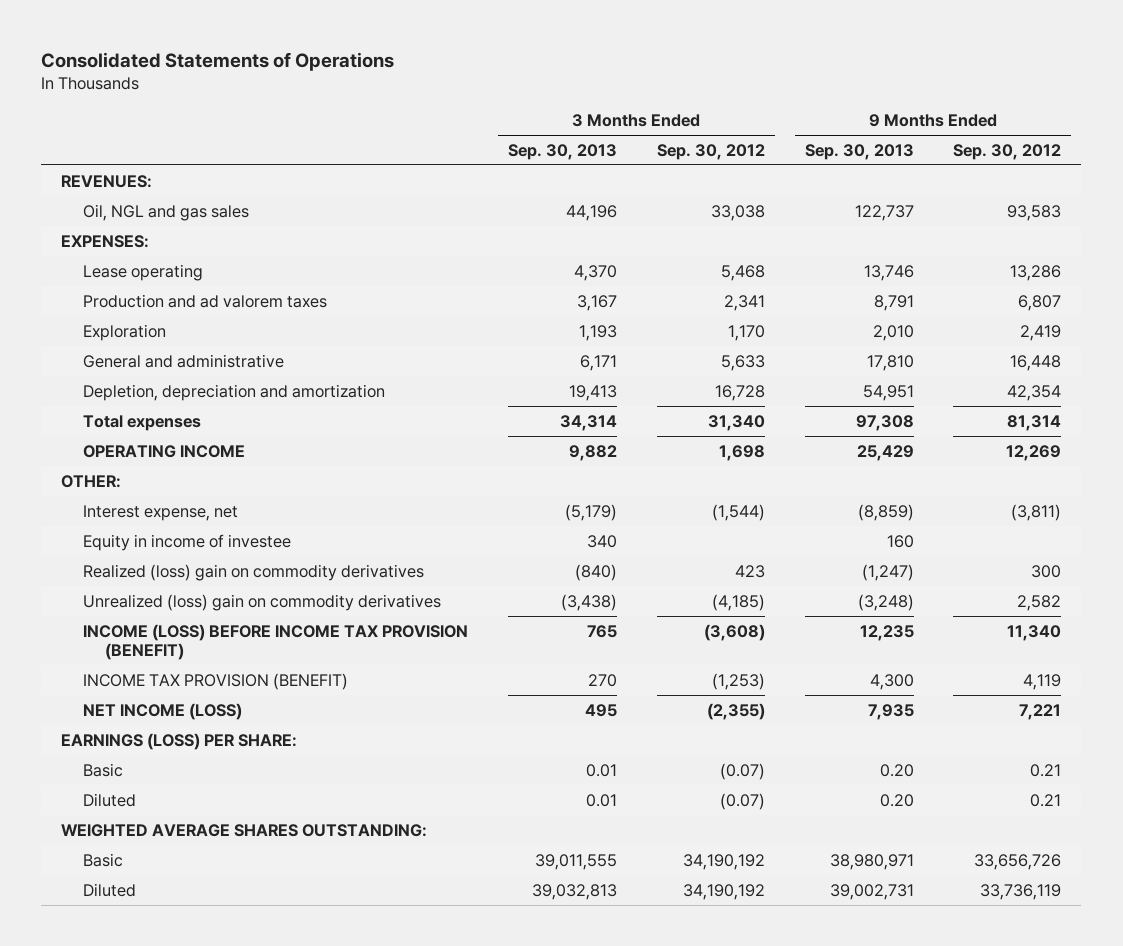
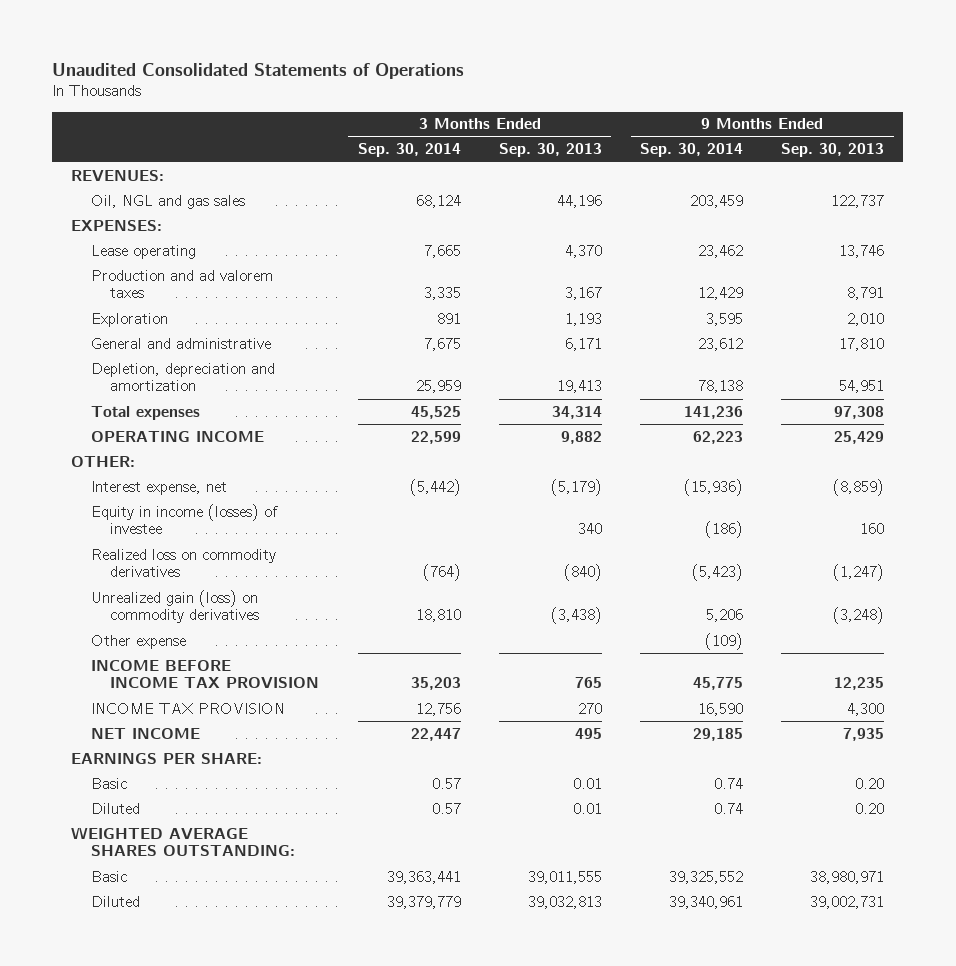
[41,51,395,71] Consolidated Statements of Operations -> [52,62,465,79] Unaudited Consolidated Statements of Operations
[656,143,765,160] Sep. 30, 2012 -> none
[953,143,1062,160] Sep. 30, 2012 -> none
none -> [357,143,461,158] Sep. 30, 2014
none -> [640,143,744,158] Sep. 30, 2014
[82,533,291,551] Equity in income of investee -> [90,503,278,535] Equity in income (losses) of investee
[82,563,424,581] Realized (loss) gain on commodity derivatives -> [90,548,276,578] Realized loss on commodity derivatives
[82,593,441,611] Unrealized (loss) gain on commodity derivatives -> [90,589,260,624] Unrealized gain (loss) on commodity derivatives
none -> [90,634,186,649] Other expense
[82,623,468,661] INCOME (LOSS) BEFORE INCOME TAX PROVISION (BENEFIT) -> [90,659,320,689] INCOME BEFORE INCOME TAX PROVISION
[82,672,348,690] INCOME TAX PROVISION (BENEFIT) -> [90,702,285,714] INCOME TAX PROVISION
[82,702,242,720] NET INCOME (LOSS) -> [90,727,200,739] NET INCOME
[61,732,298,750] EARNINGS (LOSS) PER SHARE: -> [71,752,263,764] EARNINGS PER SHARE:

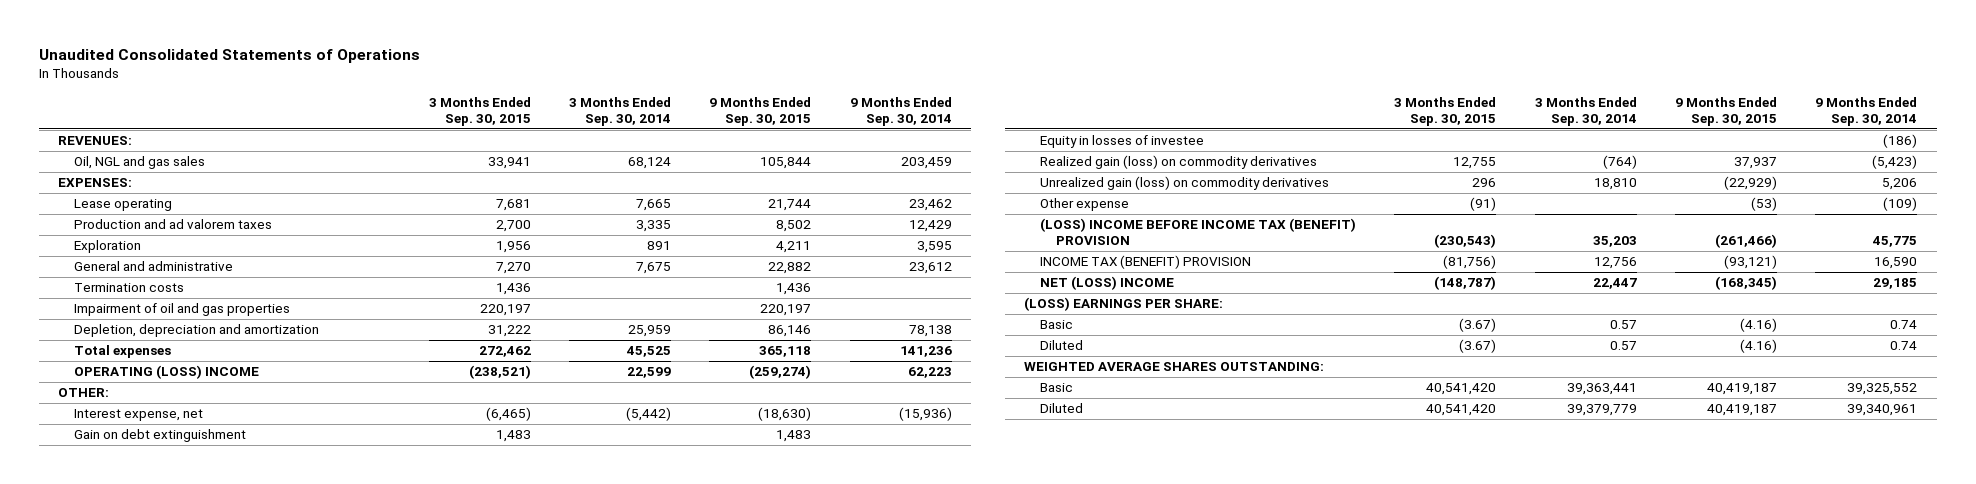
[498,143,602,158] Sep. 30, 2013 -> none
[781,143,885,158] Sep. 30, 2013 -> none
none -> [428,96,531,126] 3 Months Ended Sep. 30, 2015
none -> [709,96,812,126] 9 Months Ended Sep. 30, 2015
none -> [74,283,185,293] Termination costs
none -> [74,303,291,317] Impairment of oil and gas properties
[90,430,264,442] OPERATING INCOME -> [74,365,260,380] OPERATING (LOSS) INCOME
none -> [74,429,247,443] Gain on debt extinguishment
[90,503,278,535] Equity in income (losses) of investee -> [1039,135,1204,149] Equity in losses of investee
[90,548,276,578] Realized loss on commodity derivatives -> [1039,155,1317,170] Realized gain (loss) on commodity derivatives
[90,659,320,689] INCOME BEFORE INCOME TAX PROVISION -> [1039,218,1356,246] (LOSS) INCOME BEFORE INCOME TAX (BENEFIT) PROVISION
[90,702,285,714] INCOME TAX PROVISION -> [1039,255,1251,270] INCOME TAX (BENEFIT) PROVISION
[90,727,200,739] NET INCOME -> [1039,276,1174,291] NET (LOSS) INCOME
[71,752,263,764] EARNINGS PER SHARE: -> [1023,297,1223,312] (LOSS) EARNINGS PER SHARE:

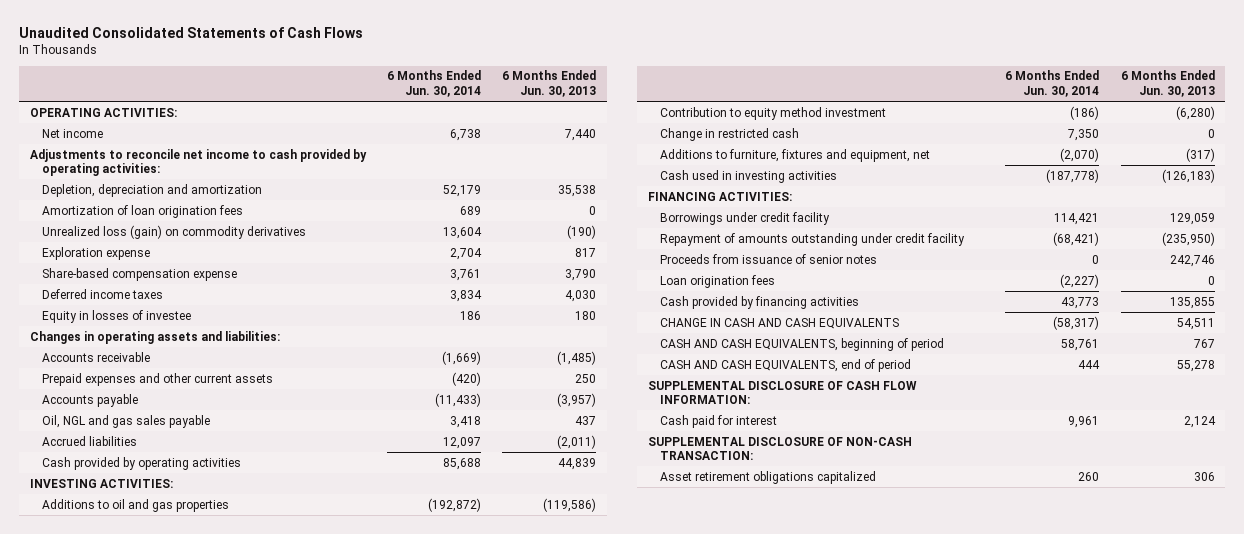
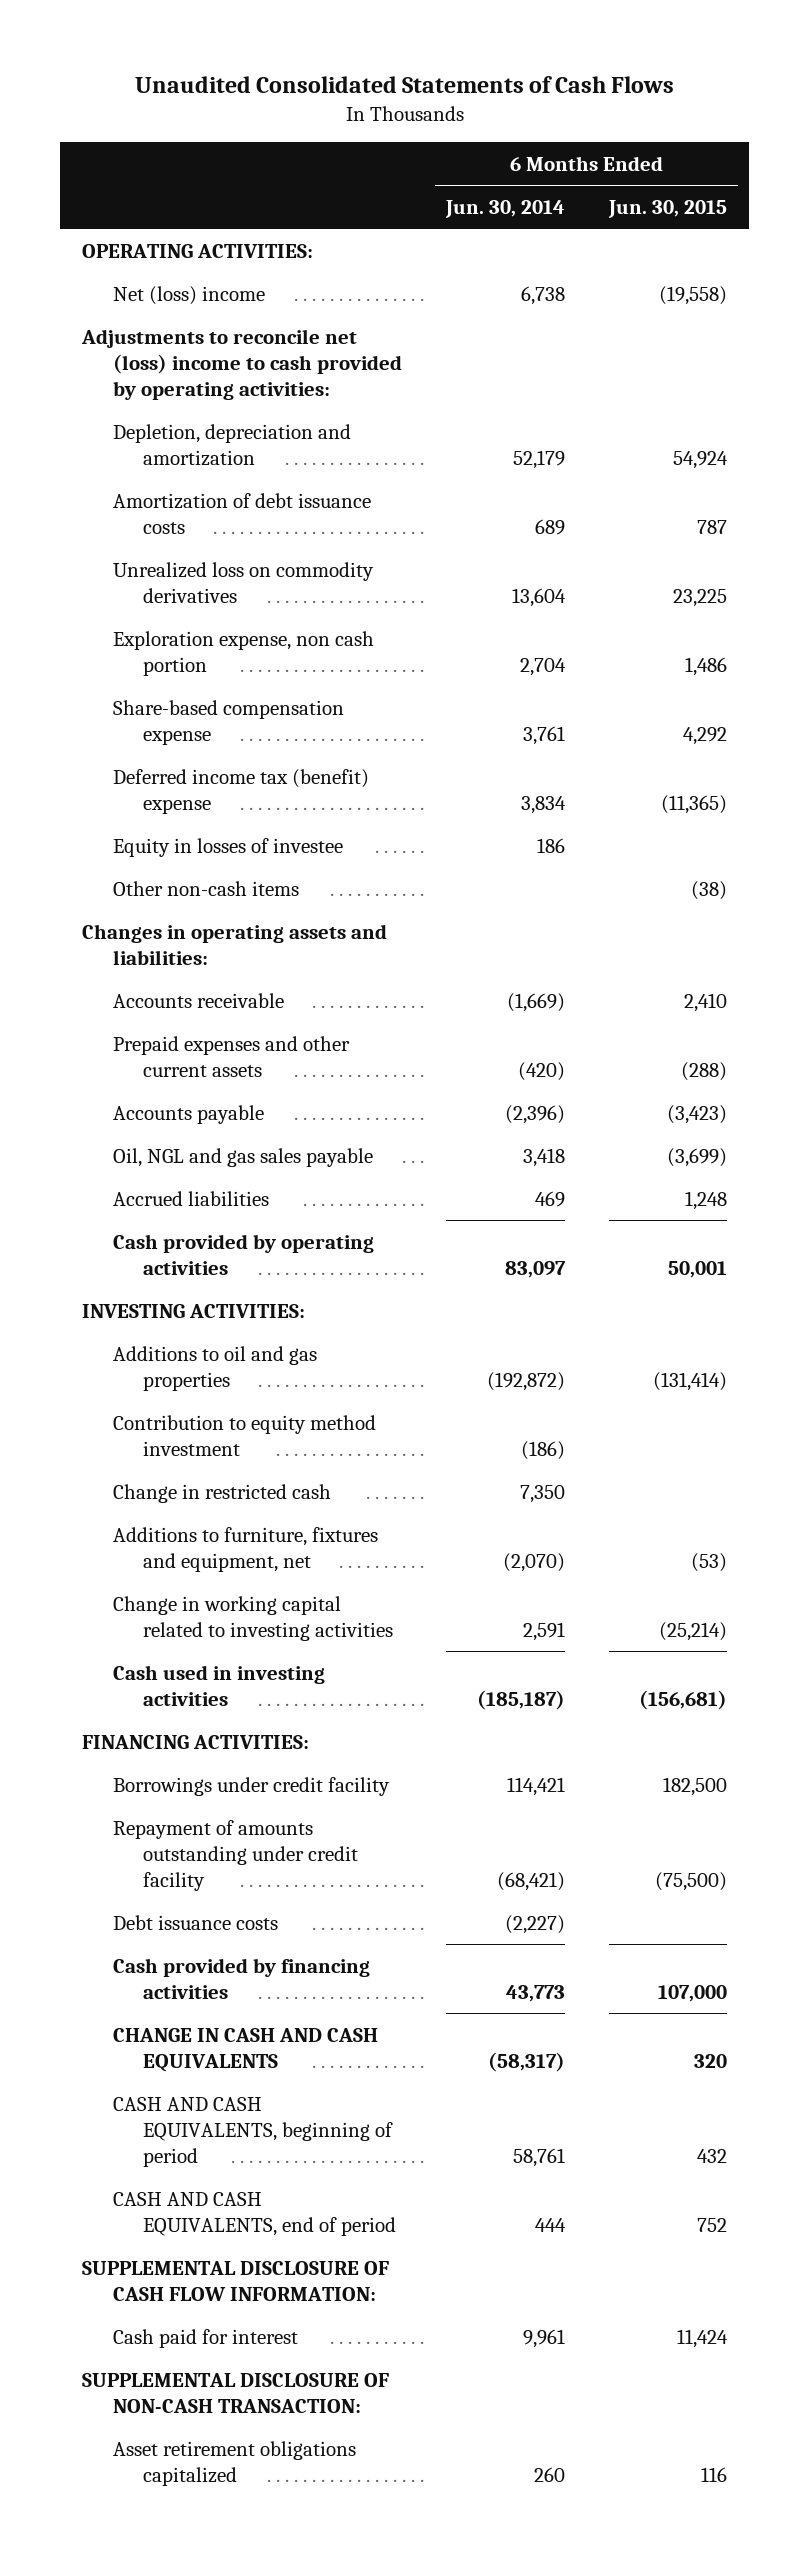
[502,70,597,97] 6 Months Ended Jun. 30, 2013 -> none
none -> [608,199,728,218] Jun. 30, 2015
[42,128,104,138] Net income -> [112,285,265,305] Net (loss) income
[29,148,367,177] Adjustments to reconcile net income to cash provided by operating activities: -> [81,328,402,400] Adjustments to reconcile net (loss) income to cash provided by operating activities:
[42,204,244,218] Amortization of loan origination fees -> [112,492,371,534] Amortization of debt issuance costs
[42,224,307,239] Unrealized loss (gain) on commodity derivatives -> [112,561,374,603] Unrealized loss on commodity derivatives
[42,246,151,260] Exploration expense -> [112,630,374,676] Exploration expense, non cash portion
[42,288,164,299] Deferred income taxes -> [112,768,369,814] Deferred income tax (benefit) expense
none -> [112,880,299,896] Other non-cash items
[435,392,482,407] (11,433) -> [504,1104,565,1124] (2,396)
[443,436,482,449] 12,097 -> [534,1190,565,1207] 469
[443,457,482,470] 85,688 -> [504,1260,566,1278] 83,097
none -> [112,1595,394,1641] Change in working capital related to investing activities
[1046,168,1100,183] (187,778) -> [476,1689,565,1710] (185,187)
[660,253,878,264] Proceeds from issuance of senior notes -> none
[660,274,776,288] Loan origination fees -> [112,1914,278,1930] Debt issuance costs

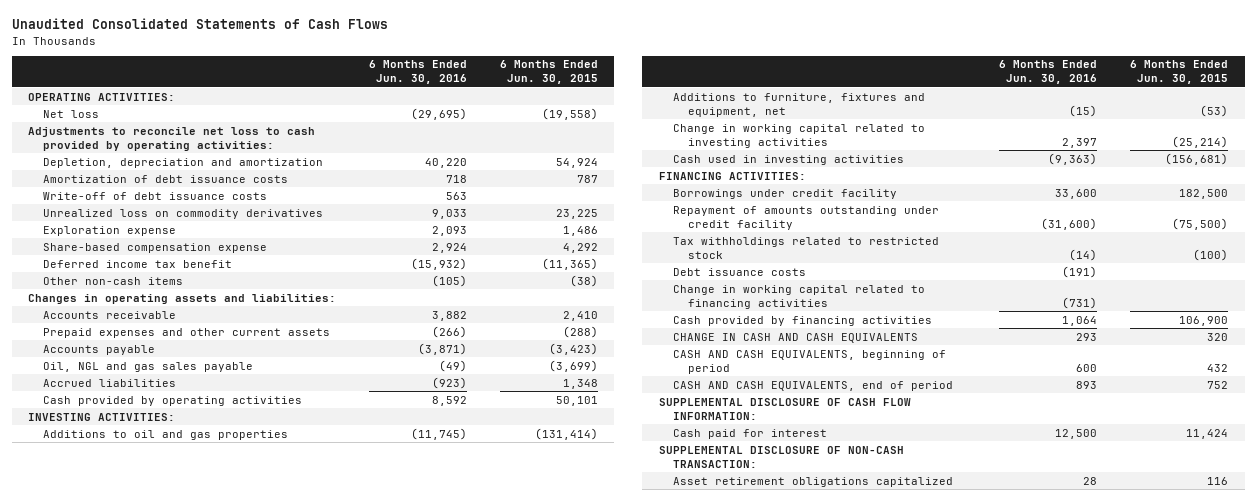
[444,199,565,218] Jun. 30, 2014 -> none
none -> [369,60,468,85] 6 Months Ended Jun. 30, 2016
[112,285,265,305] Net (loss) income -> [43,109,100,118] Net loss
[81,328,402,400] Adjustments to reconcile net (loss) income to cash provided by operating activities: -> [28,126,316,151] Adjustments to reconcile net loss to cash provided by operating activities:
none -> [43,191,268,200] Write-off of debt issuance costs
[112,630,374,676] Exploration expense, non cash portion -> [43,225,177,236] Exploration expense
[112,837,343,857] Equity in losses of investee -> none
[112,768,369,814] Deferred income tax (benefit) expense -> [43,259,233,268] Deferred income tax benefit
[685,1190,728,1210] 1,248 -> [562,378,598,389] 1,348
[668,1260,728,1278] 50,001 -> [555,395,598,406] 50,101
[112,1414,376,1456] Contribution to equity method investment -> none
[112,1483,331,1503] Change in restricted cash -> none
none -> [673,236,940,259] Tax withholdings related to restricted stock
none -> [673,284,926,309] Change in working capital related to financing activities
[658,1984,728,2002] 107,000 -> [1179,315,1229,326] 106,900

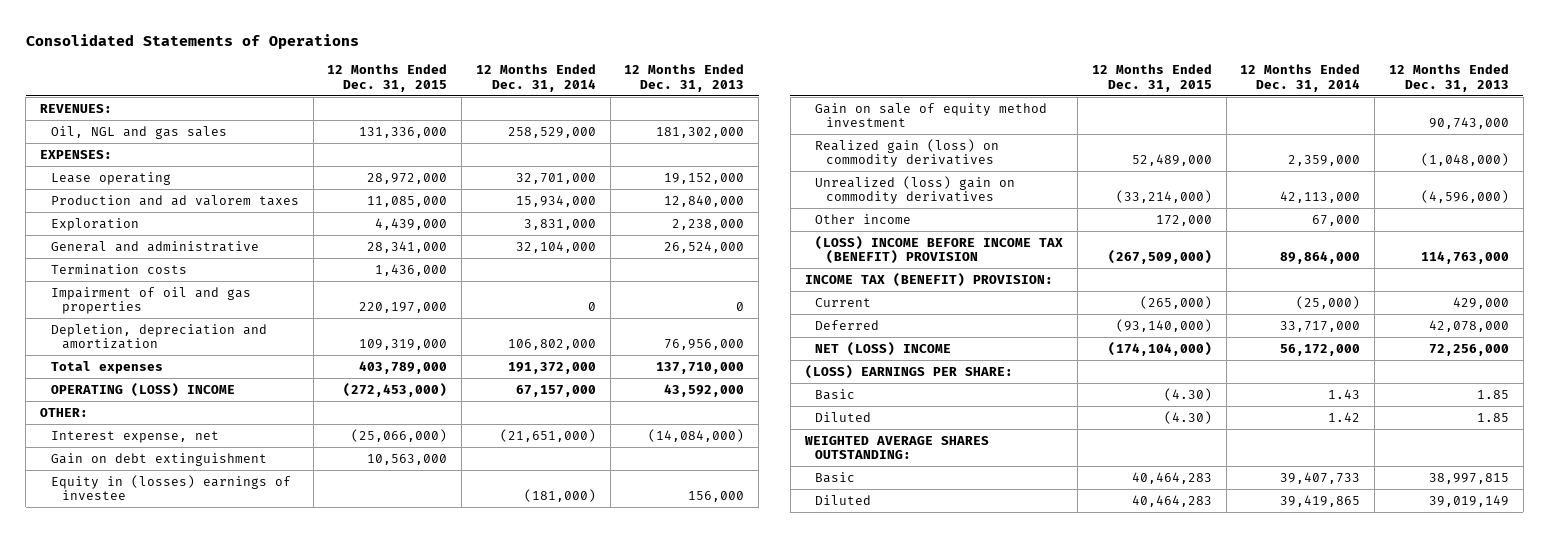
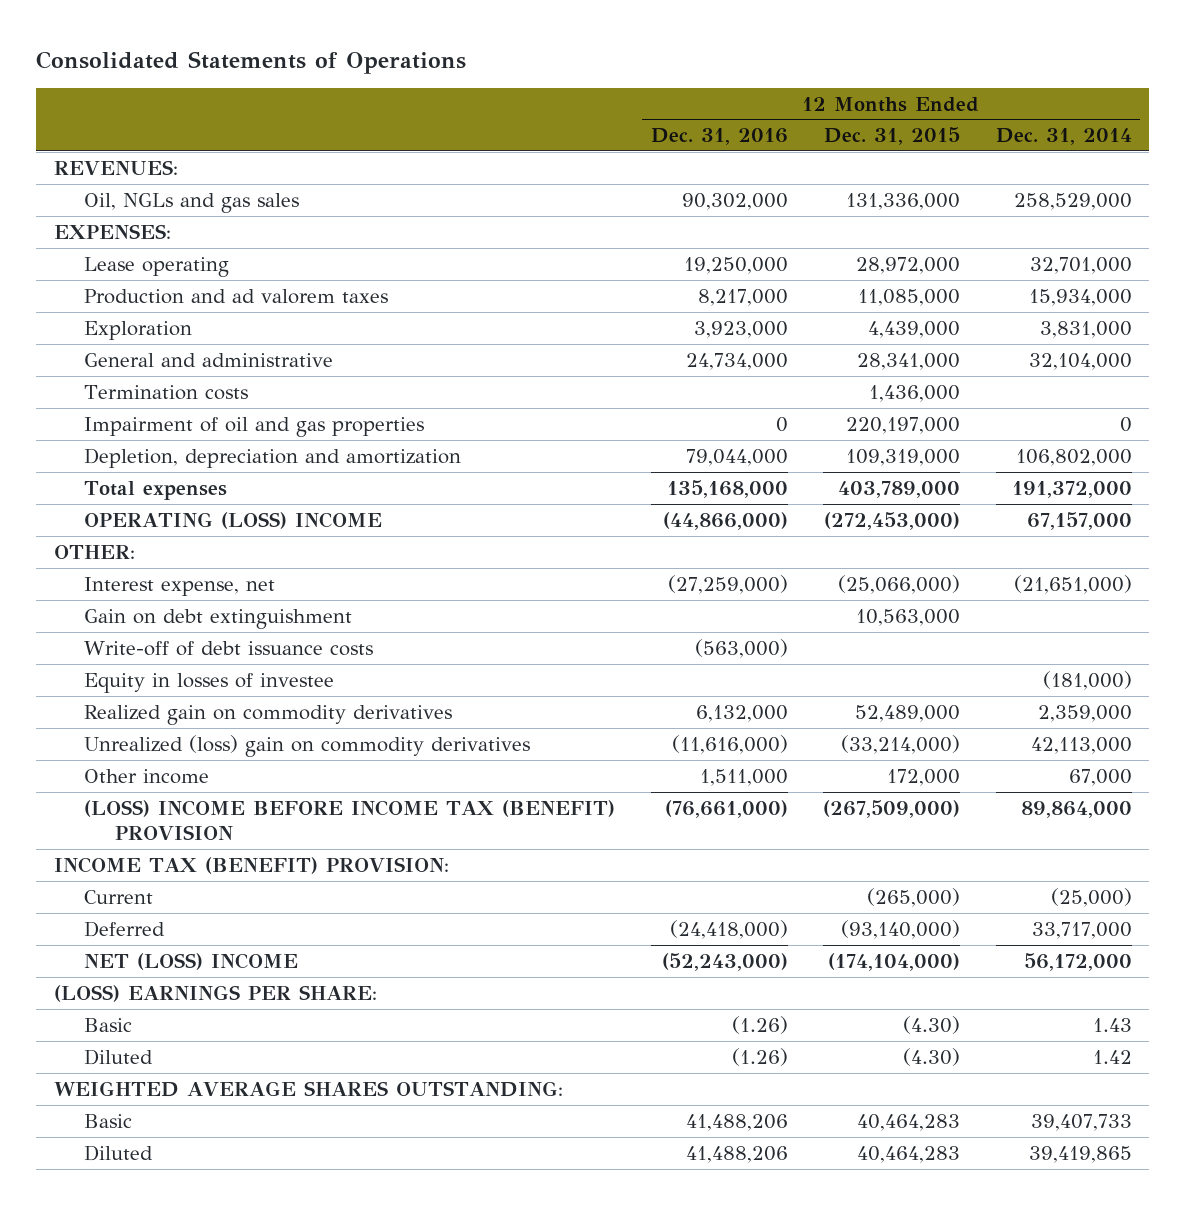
[624,64,745,92] 12 Months Ended Dec. 31, 2013 -> none
none -> [650,128,788,146] Dec. 31, 2016
[50,125,227,139] Oil, NGL and gas sales -> [84,192,300,213] Oil, NGLs and gas sales
[815,102,1048,128] Gain on sale of equity method investment -> none
none -> [84,640,374,656] Write-off of debt issuance costs
[50,474,291,501] Equity in (losses) earnings of investee -> [84,672,335,693] Equity in losses of investee
[815,138,1000,168] Realized gain (loss) on commodity derivatives -> [84,704,453,725] Realized gain on commodity derivatives

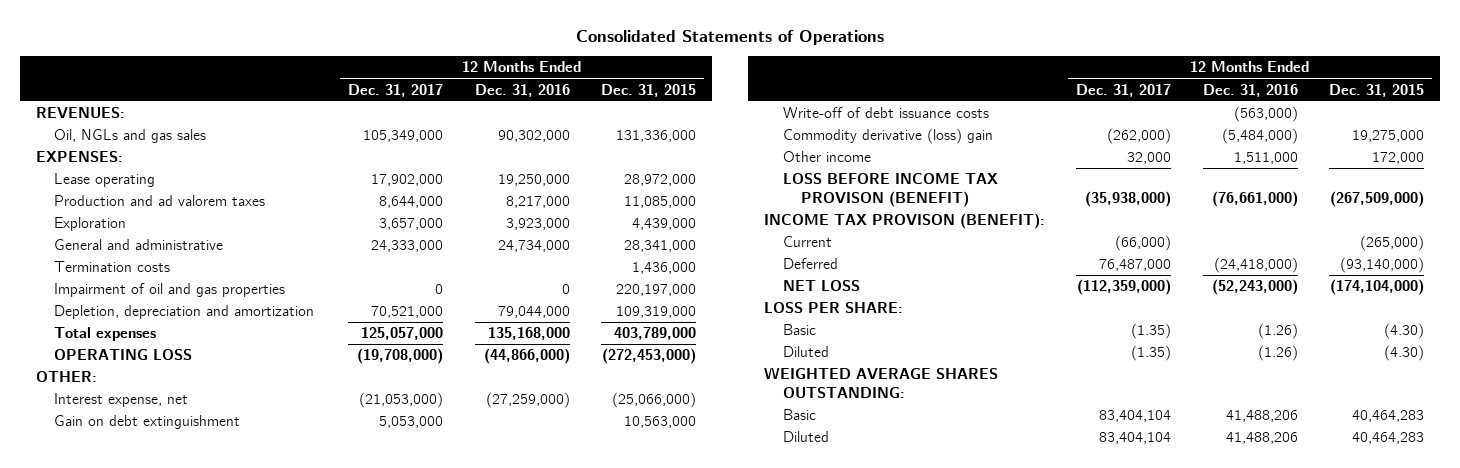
[995,128,1132,146] Dec. 31, 2014 -> none
none -> [348,83,444,97] Dec. 31, 2017
[84,511,383,529] OPERATING (LOSS) INCOME -> [54,349,193,361] OPERATING LOSS
[84,672,335,693] Equity in losses of investee -> none
[84,704,453,725] Realized gain on commodity derivatives -> none
[84,734,531,757] Unrealized (loss) gain on commodity derivatives -> none
none -> [782,128,993,145] Commodity derivative (loss) gain
[84,799,616,840] (LOSS) INCOME BEFORE INCOME TAX (BENEFIT) PROVISION -> [782,173,998,207] LOSS BEFORE INCOME TAX PROVISON (BENEFIT)
[53,856,449,874] INCOME TAX (BENEFIT) PROVISION: -> [763,213,1045,230] INCOME TAX PROVISON (BENEFIT):
[84,952,299,970] NET (LOSS) INCOME -> [782,280,860,292] NET LOSS
[53,984,377,1002] (LOSS) EARNINGS PER SHARE: -> [763,302,903,314] LOSS PER SHARE:

